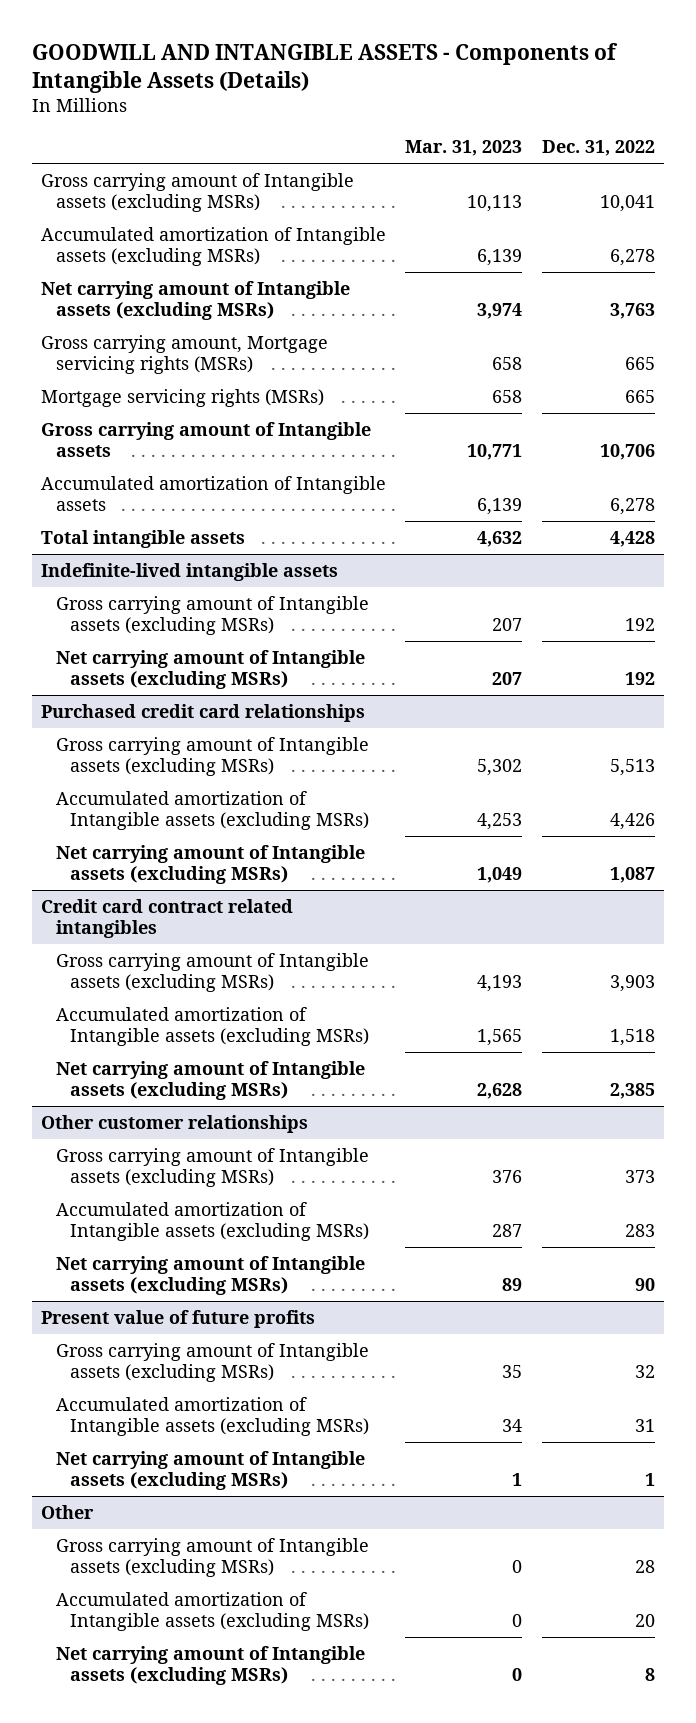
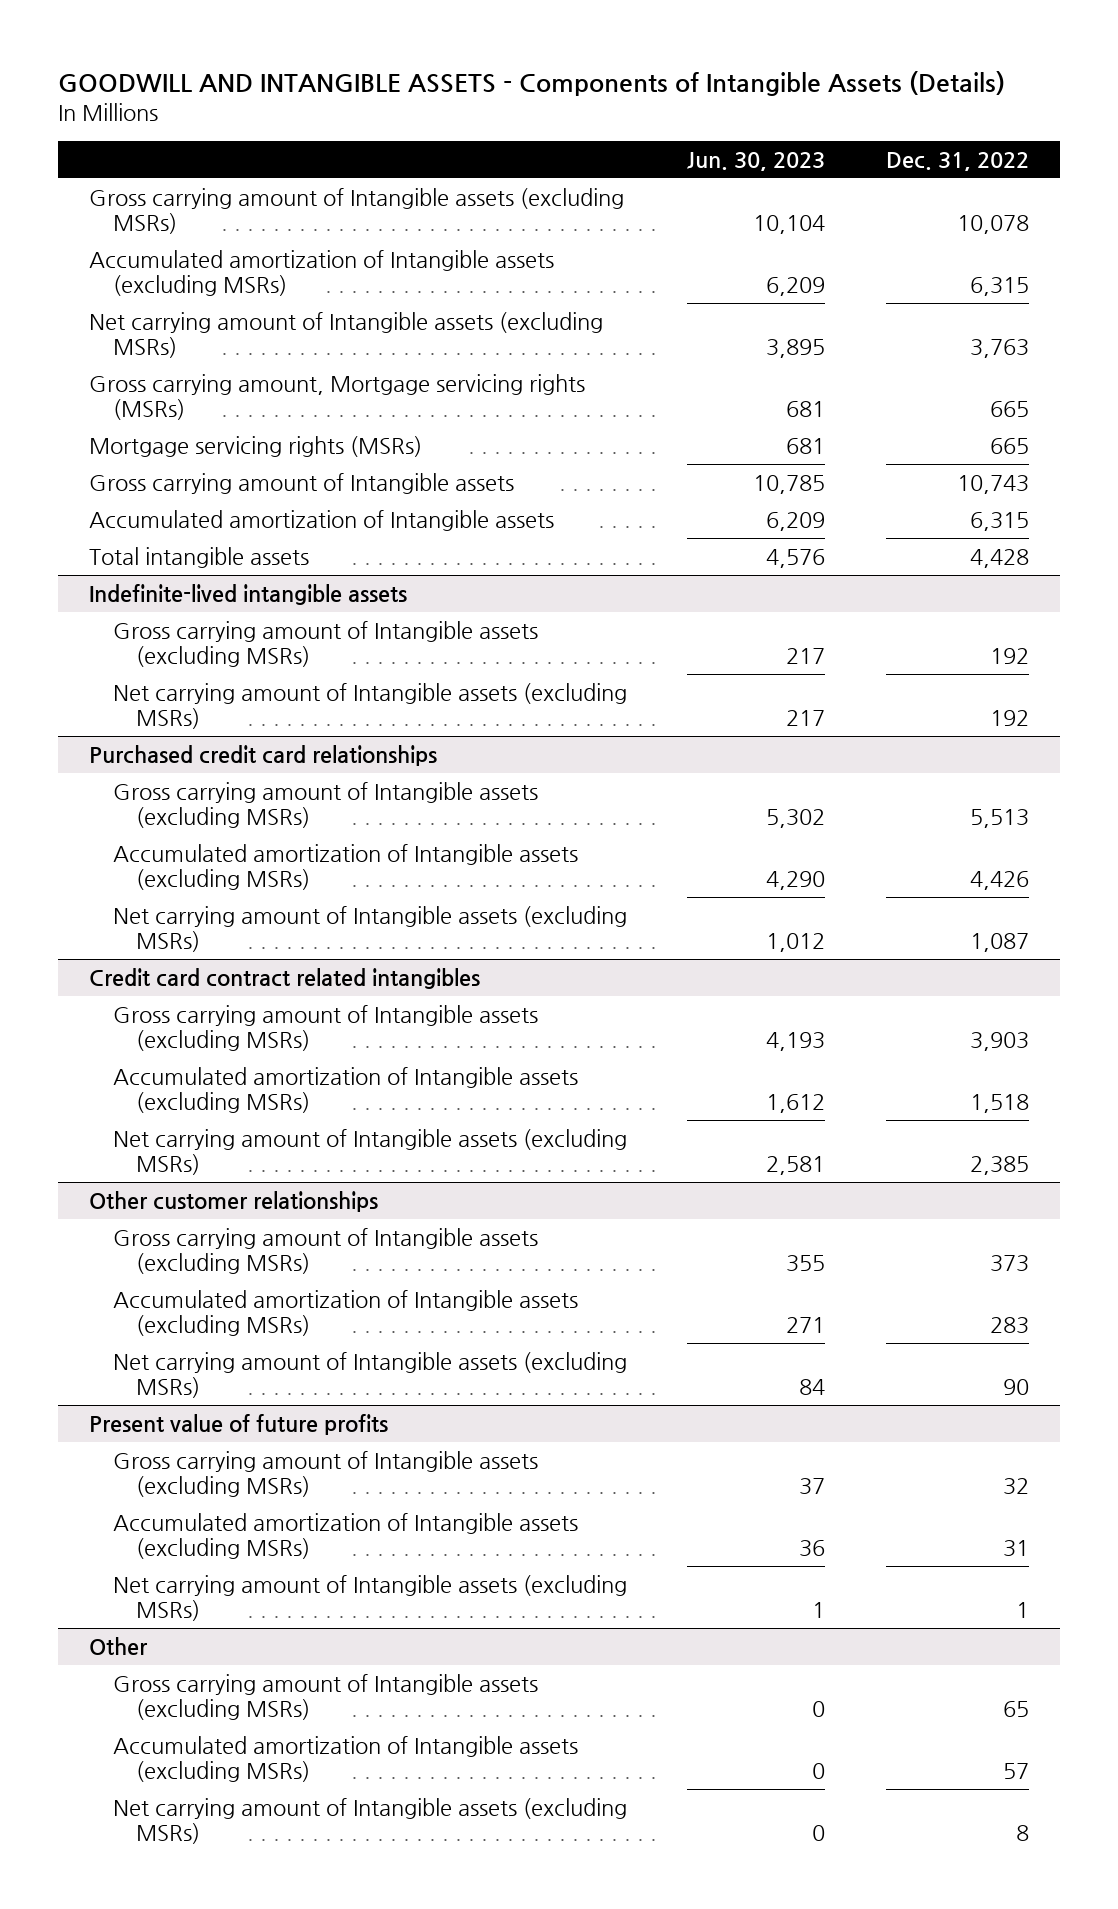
[405,140,523,157] Mar. 31, 2023 -> none
none -> [687,152,826,172] Jun. 30, 2023
[599,195,655,213] 10,041 -> [957,214,1030,234] 10,078
[609,249,655,267] 6,278 -> [970,276,1030,296] 6,315
[599,444,655,461] 10,706 -> [957,474,1030,494] 10,743
[609,498,655,516] 6,278 -> [970,511,1030,531] 6,315
[634,1560,655,1574] 28 -> [1003,1700,1030,1717] 65
[634,1614,655,1628] 20 -> [1003,1762,1030,1779] 57

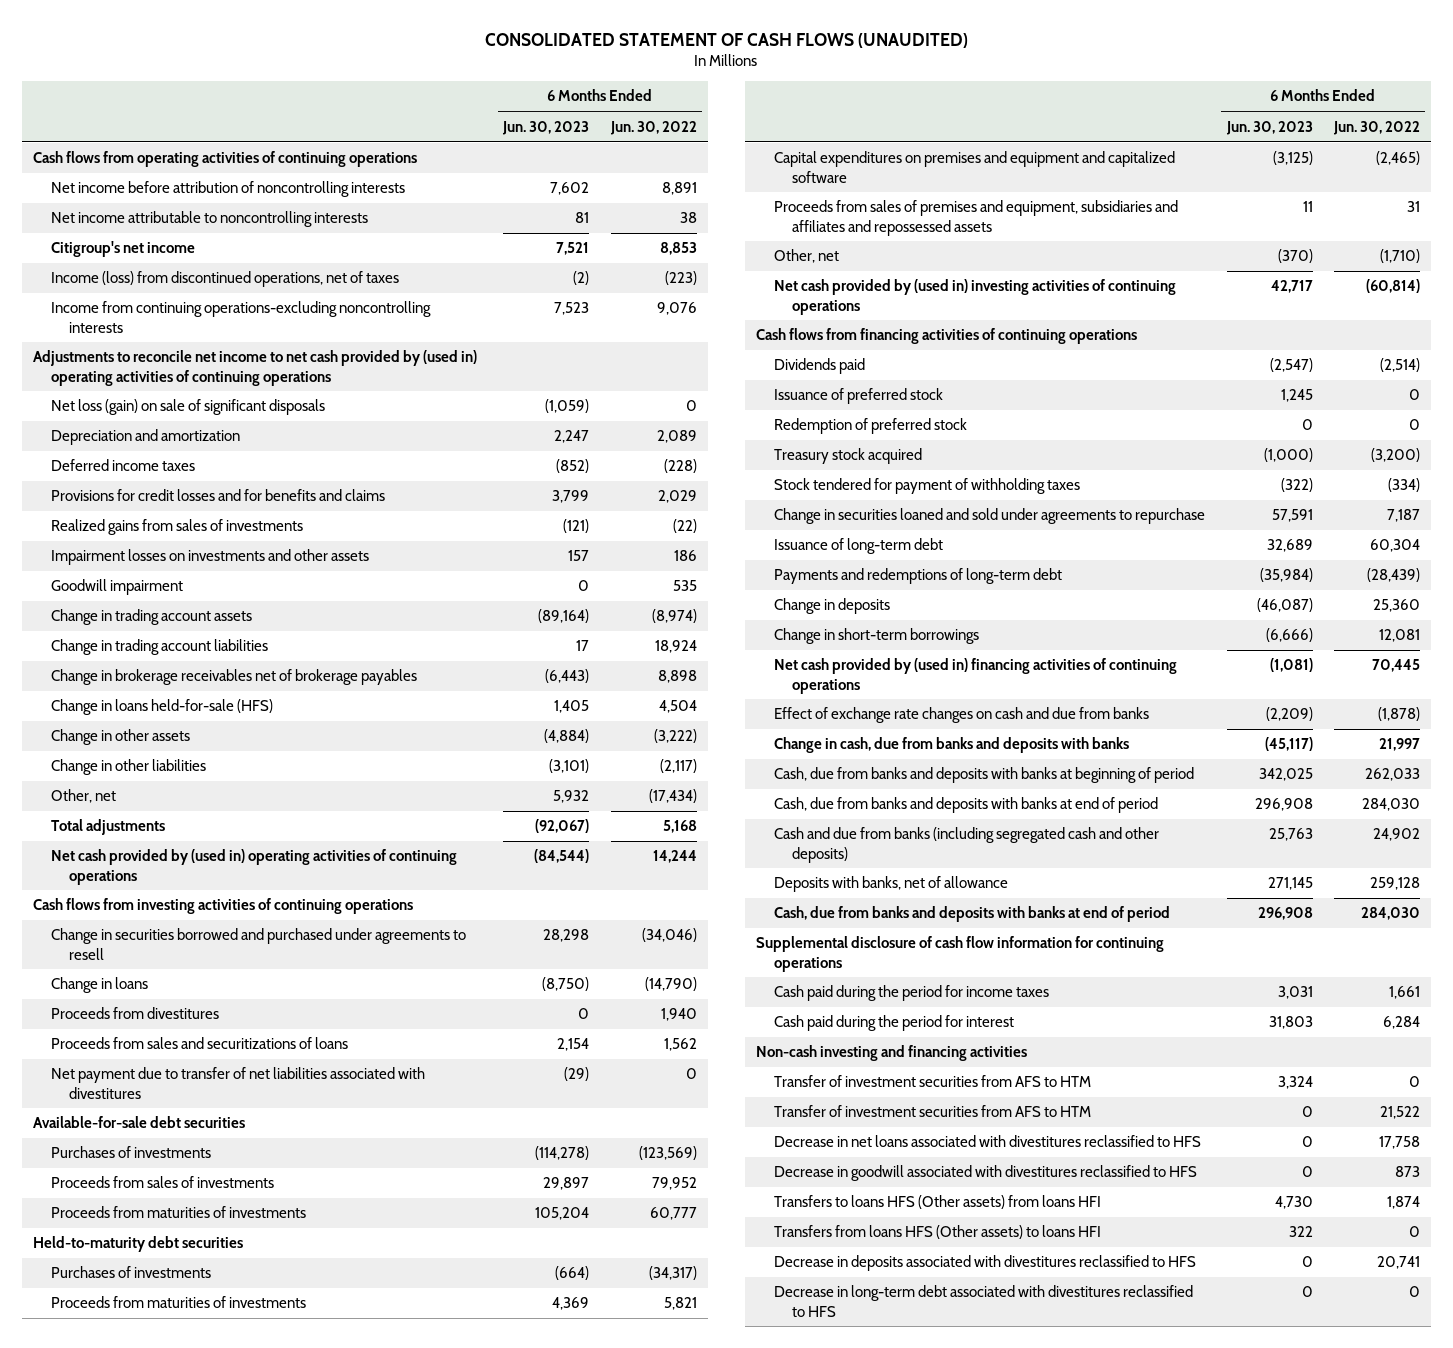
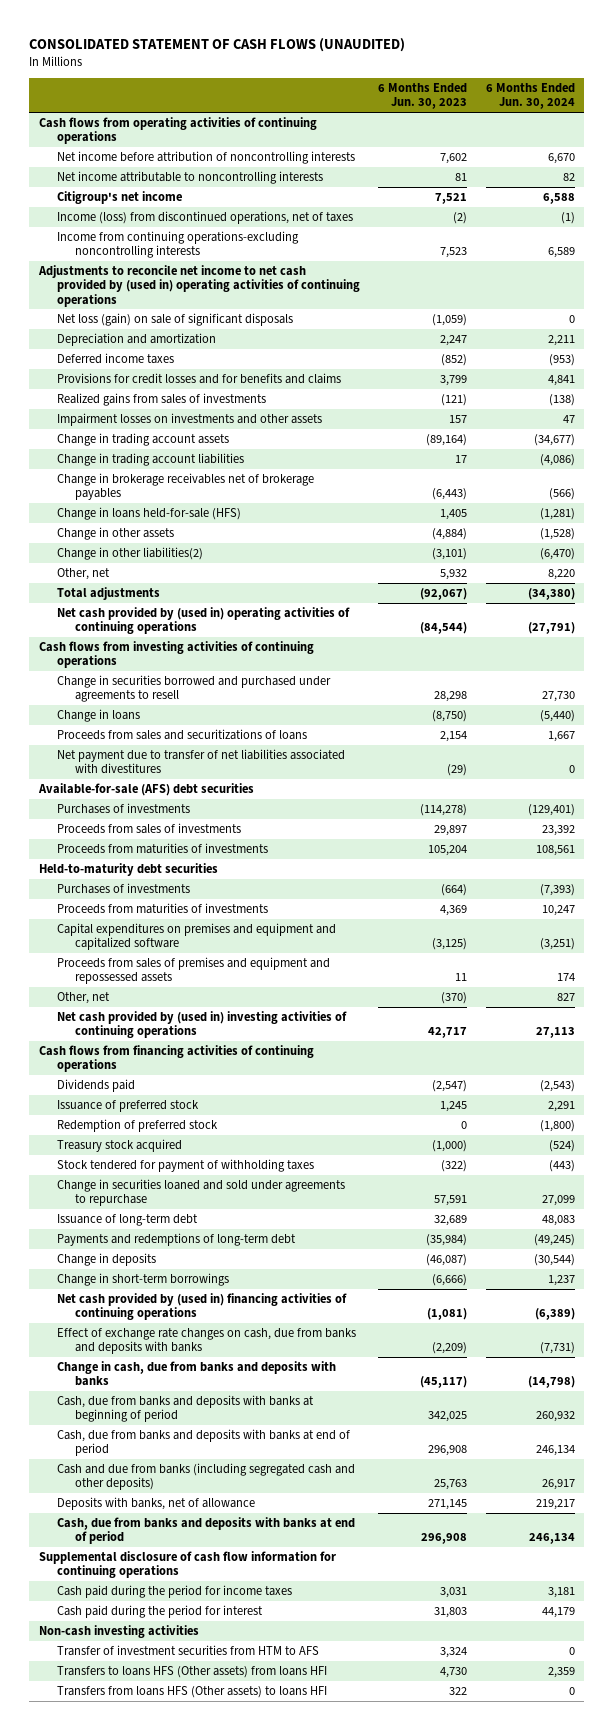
[609,120,697,135] Jun. 30, 2022 -> none
none -> [485,82,575,110] 6 Months Ended Jun. 30, 2024
[50,579,183,596] Goodwill impairment -> none
[50,759,206,776] Change in other liabilities -> [56,546,203,560] Change in other liabilities(2)
[50,1007,219,1020] Proceeds from divestitures -> none
[32,1116,245,1129] Available-for-sale debt securities -> [37,782,254,796] Available-for-sale (AFS) debt securities
[774,200,1179,236] Proceeds from sales of premises and equipment, subsidiaries and affiliates and repossessed assets -> [56,956,330,985] Proceeds from sales of premises and equipment and repossessed assets
[774,707,1150,724] Effect of exchange rate changes on cash and due from banks -> [56,1327,356,1355] Effect of exchange rate changes on cash, due from banks and deposits with banks
[774,1105,1092,1118] Transfer of investment securities from AFS to HTM -> none
[774,1135,1202,1148] Decrease in net loans associated with divestitures reclassified to HFS -> none
[774,1165,1198,1182] Decrease in goodwill associated with divestitures reclassified to HFS -> none
[756,1045,1028,1062] Non-cash investing and financing activities -> [38,1624,199,1638] Non-cash investing activities
[774,1075,1092,1088] Transfer of investment securities from AFS to HTM -> [56,1644,319,1656] Transfer of investment securities from HTM to AFS
[774,1255,1197,1272] Decrease in deposits associated with divestitures reclassified to HFS -> none
[774,1285,1194,1317] Decrease in long-term debt associated with divestitures reclassified to HFS -> none

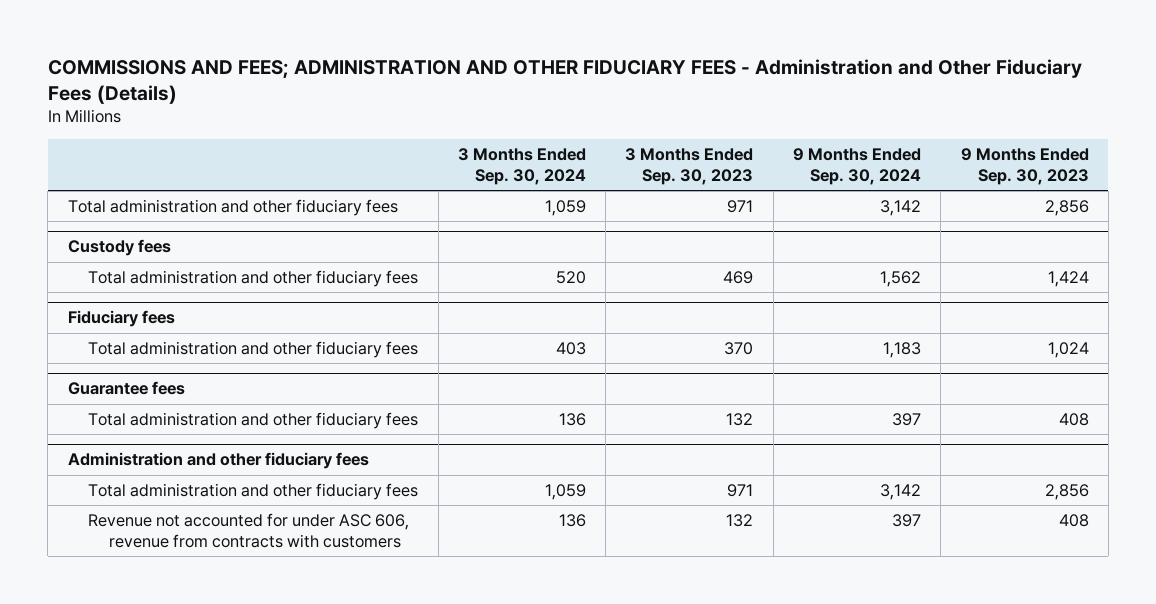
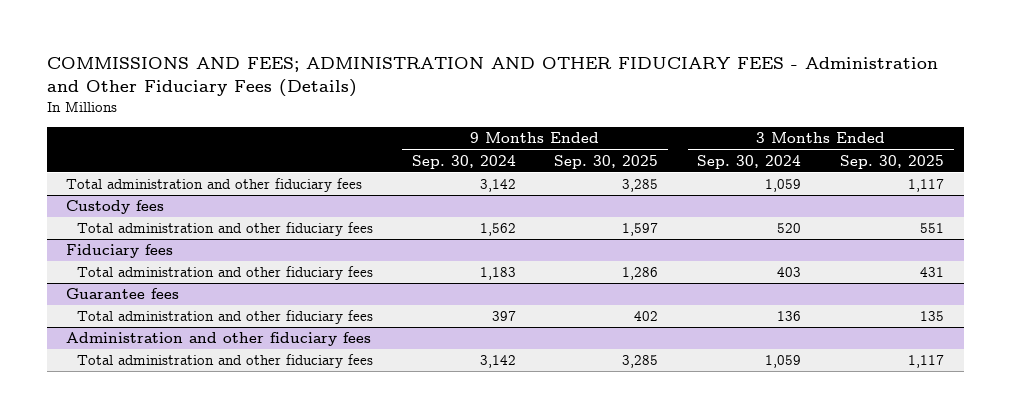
[625,148,754,186] 3 Months Ended Sep. 30, 2023 -> none
[960,148,1089,186] 9 Months Ended Sep. 30, 2023 -> none
none -> [554,154,659,169] Sep. 30, 2025
none -> [840,154,945,169] Sep. 30, 2025
[88,512,410,549] Revenue not accounted for under ASC 606, revenue from contracts with customers -> none

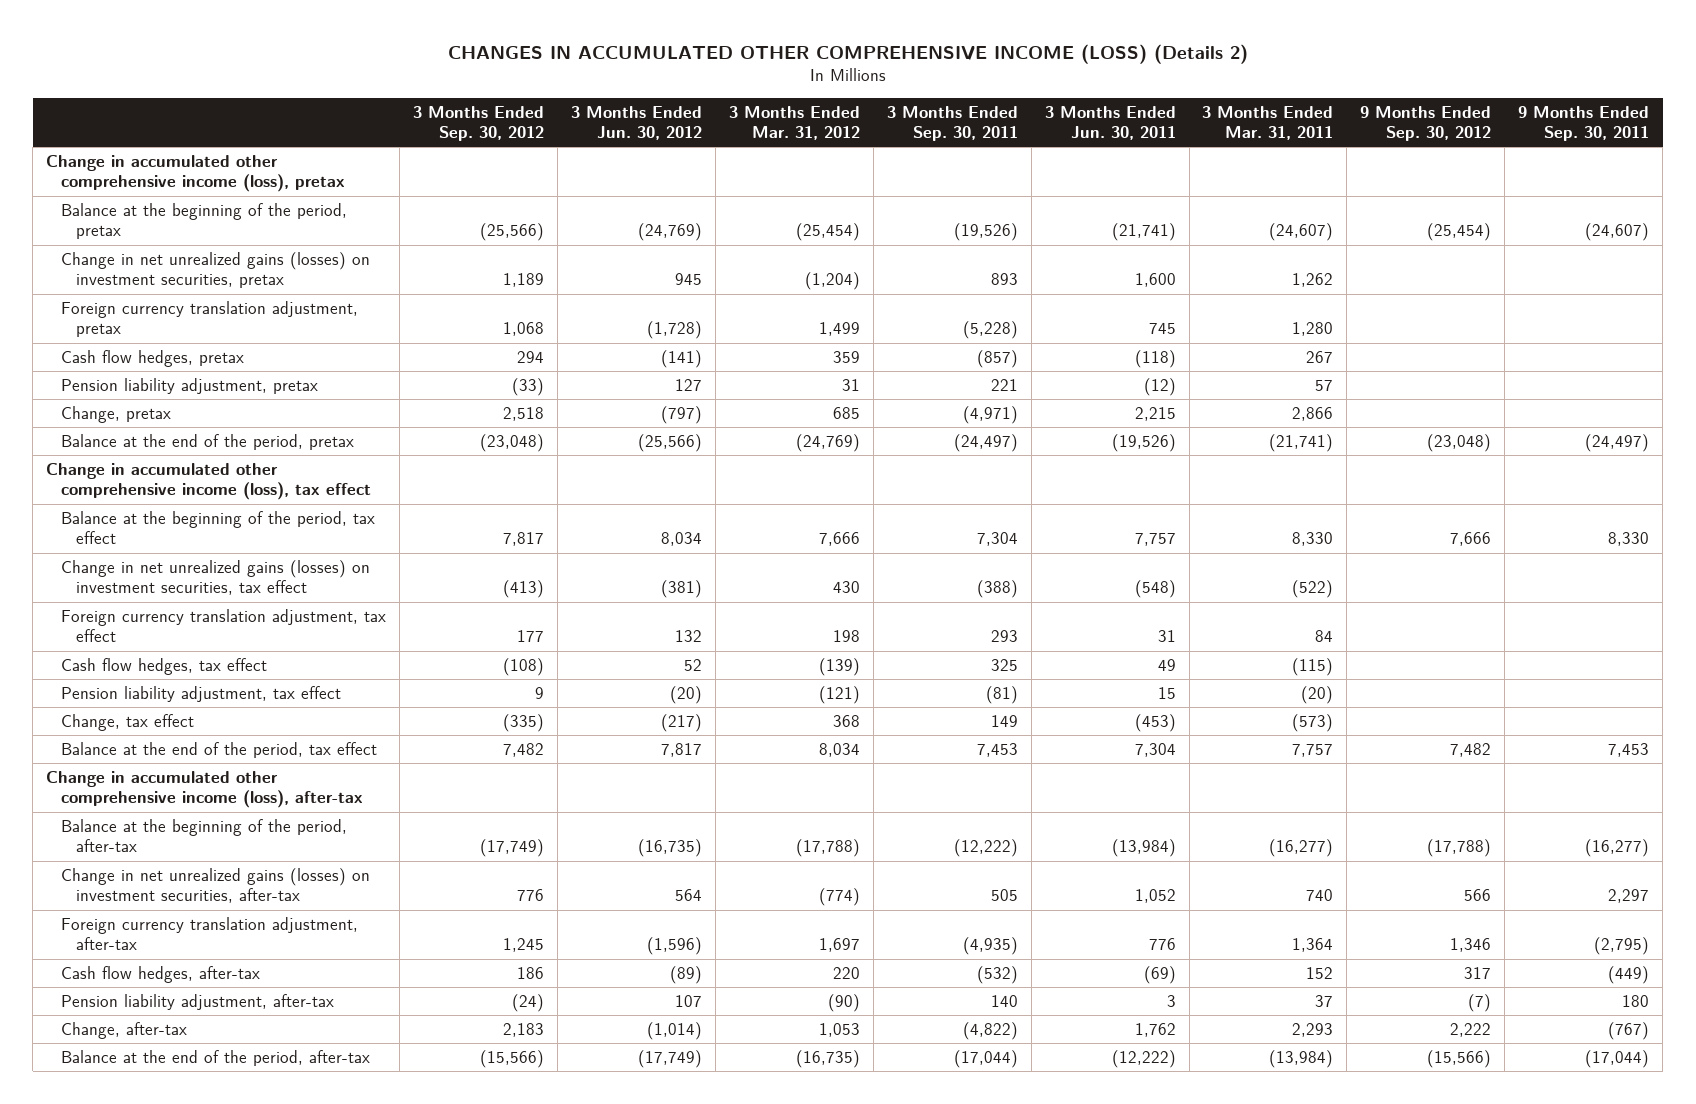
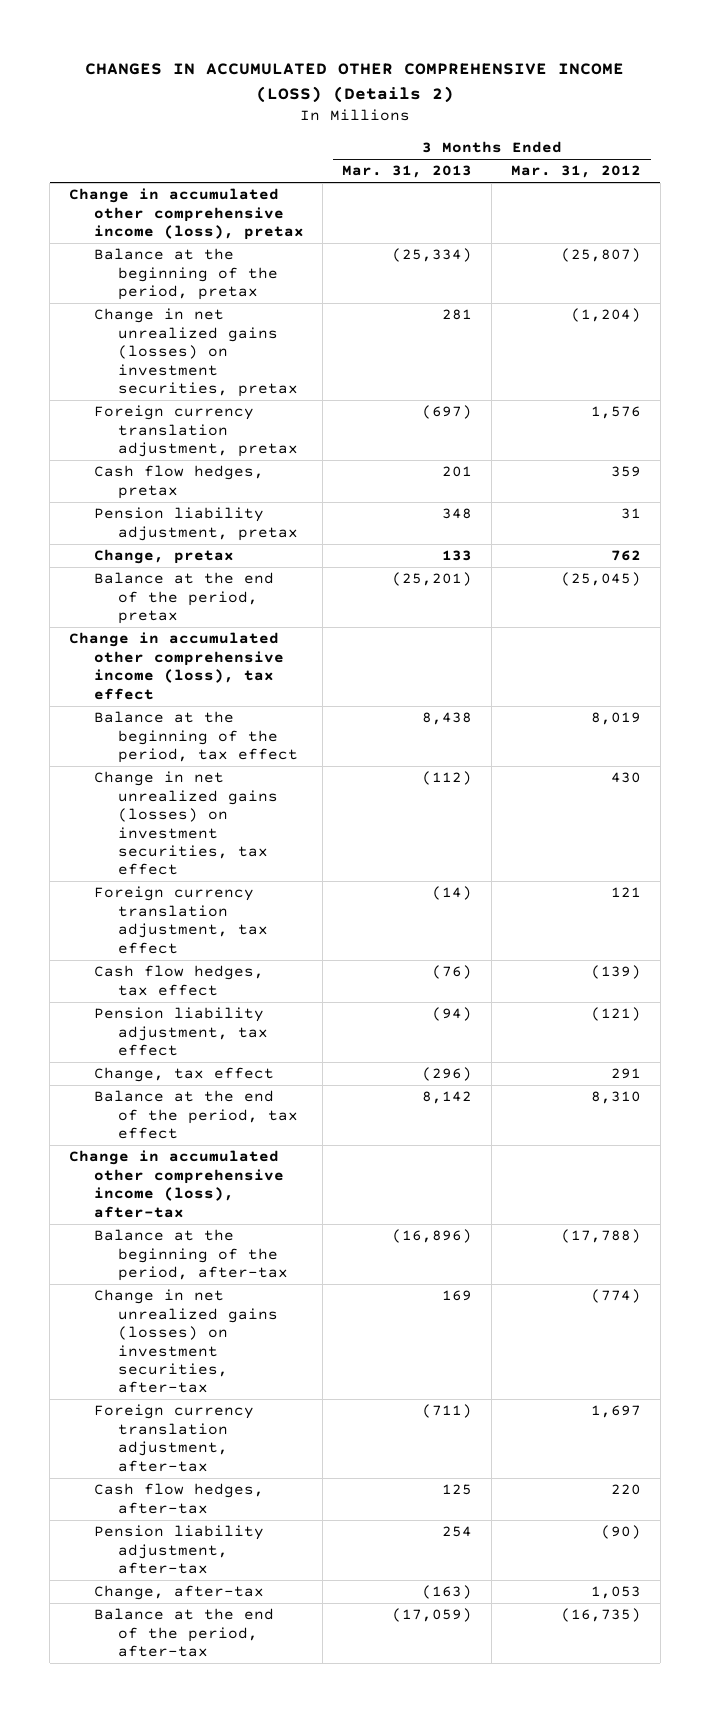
[412,105,544,142] 3 Months Ended Sep. 30, 2012 -> none
[570,105,702,141] 3 Months Ended Jun. 30, 2012 -> none
[886,105,1018,142] 3 Months Ended Sep. 30, 2011 -> none
[1044,105,1176,141] 3 Months Ended Jun. 30, 2011 -> none
[1202,105,1334,141] 3 Months Ended Mar. 31, 2011 -> none
[1360,105,1492,142] 9 Months Ended Sep. 30, 2012 -> none
[1518,105,1650,142] 9 Months Ended Sep. 30, 2011 -> none
none -> [342,165,473,179] Mar. 31, 2013
[795,223,860,242] (25,454) -> [561,248,642,263] (25,807)
[818,322,860,337] 1,499 -> [591,406,642,420] 1,576
[832,406,860,419] 685 -> [611,550,642,562] 762
[795,433,860,452] (24,769) -> [561,572,642,587] (25,045)
[818,532,860,547] 7,666 -> [591,712,642,726] 8,019
[832,630,860,643] 198 -> [611,887,642,898] 121
[832,714,860,727] 368 -> [611,1068,642,1080] 291
[818,742,860,757] 8,034 -> [591,1091,642,1105] 8,310

